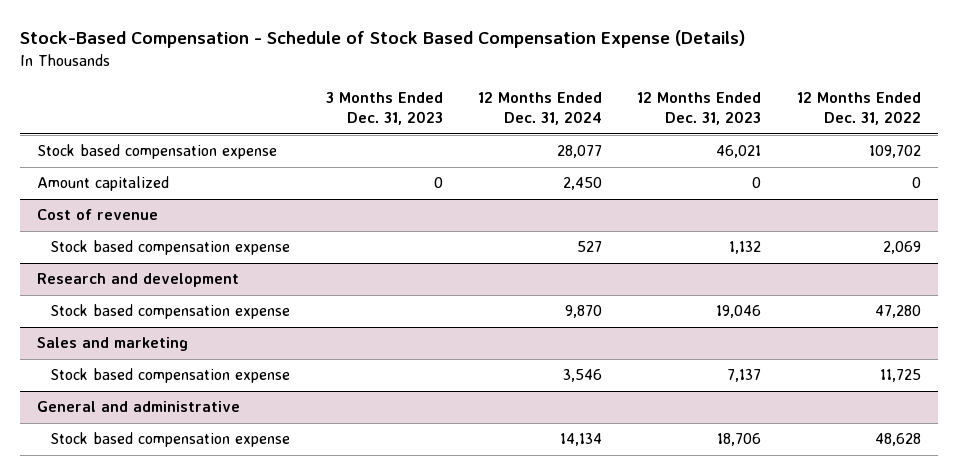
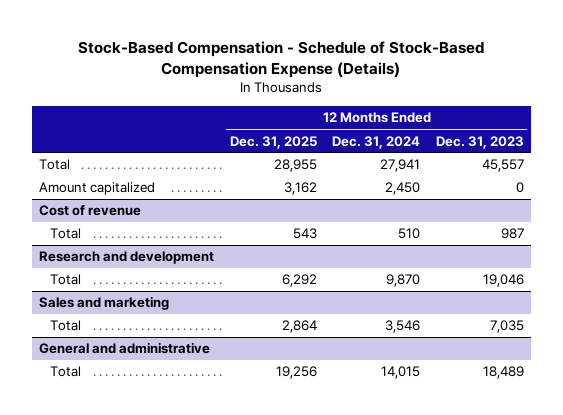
[19,30,745,49] Stock-Based Compensation - Schedule of Stock Based Compensation Expense (Details) -> [78,40,485,78] Stock-Based Compensation - Schedule of Stock-Based Compensation Expense (Details)
[325,92,443,126] 3 Months Ended Dec. 31, 2023 -> none
[796,92,921,126] 12 Months Ended Dec. 31, 2022 -> none
none -> [229,135,317,149] Dec. 31, 2025
[37,144,278,160] Stock based compensation expense -> none
none -> [39,159,71,171] Total
[50,240,291,256] Stock based compensation expense -> none
none -> [50,228,82,240] Total
[50,304,291,320] Stock based compensation expense -> [50,274,82,286] Total
[50,368,291,384] Stock based compensation expense -> none
none -> [50,320,82,332] Total
[50,432,291,448] Stock based compensation expense -> none
none -> [50,366,82,378] Total

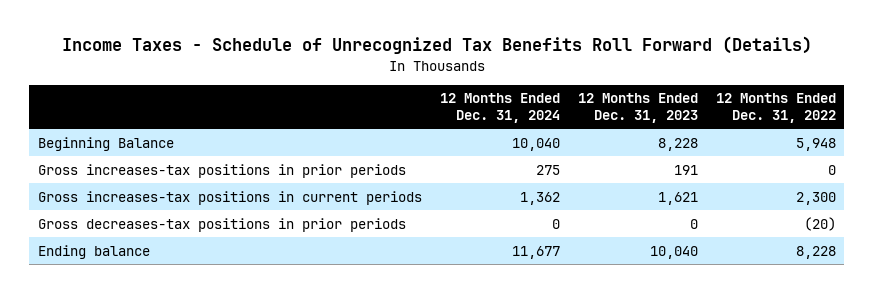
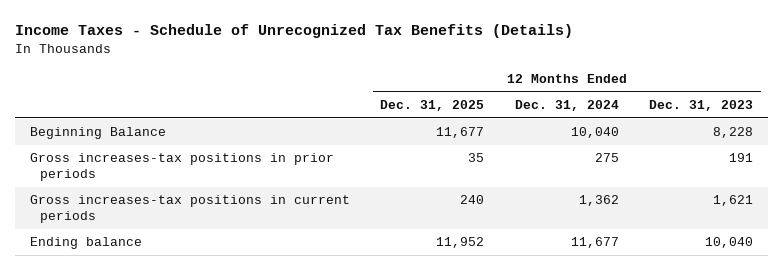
[61,36,812,55] Income Taxes - Schedule of Unrecognized Tax Benefits Roll Forward (Details) -> [14,24,573,39] Income Taxes - Schedule of Unrecognized Tax Benefits (Details)
[715,93,836,123] 12 Months Ended Dec. 31, 2022 -> none
none -> [380,100,485,112] Dec. 31, 2025
[38,217,407,232] Gross decreases-tax positions in prior periods -> none

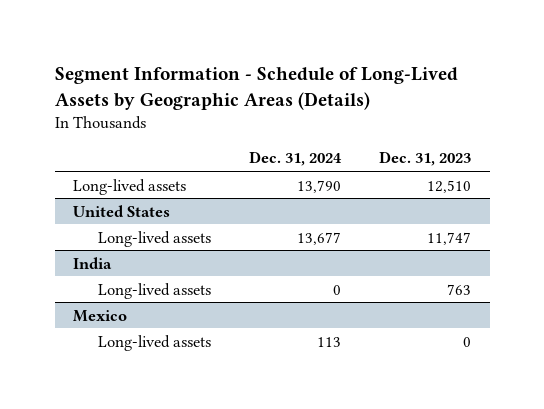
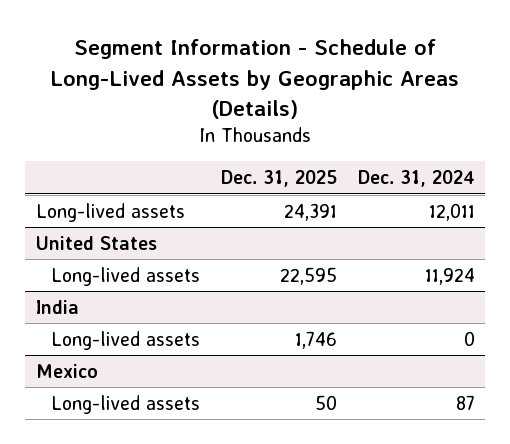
[378,151,471,167] Dec. 31, 2023 -> none
none -> [220,170,337,188] Dec. 31, 2025
[296,179,341,193] 13,790 -> [428,202,475,221] 12,011
[296,231,341,245] 13,677 -> [424,267,475,285] 11,924
[316,336,341,347] 113 -> [455,394,475,410] 87

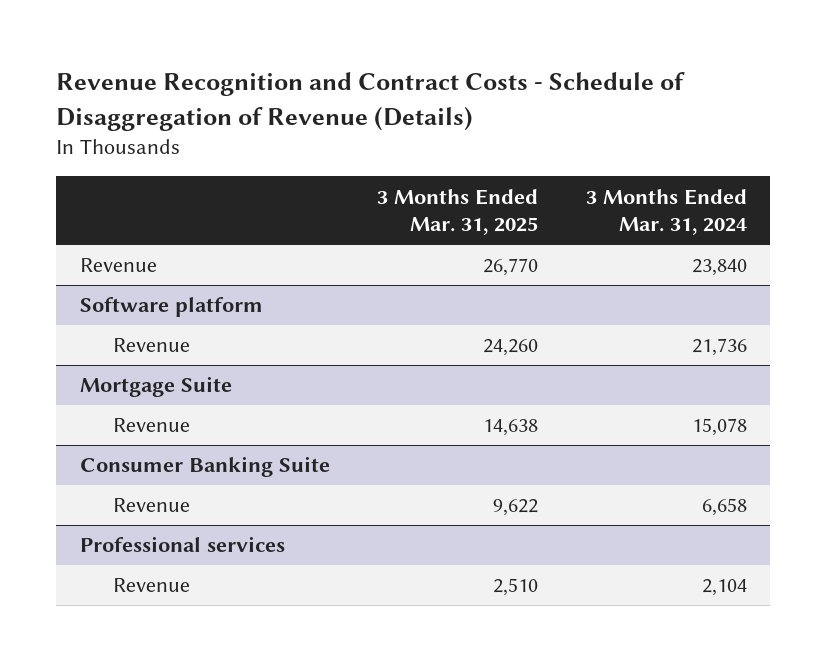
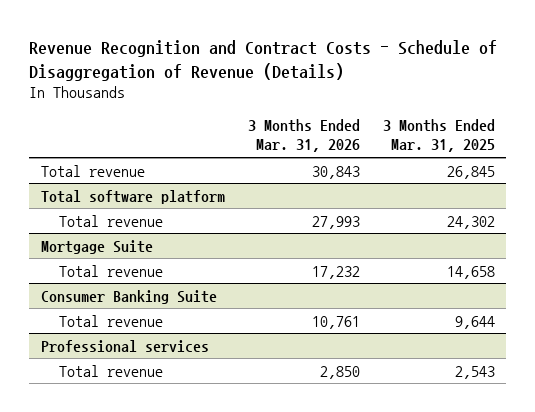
[585,188,747,236] 3 Months Ended Mar. 31, 2024 -> none
none -> [247,118,360,153] 3 Months Ended Mar. 31, 2026
[79,258,157,273] Revenue -> [40,164,145,177] Total revenue
[483,258,539,277] 26,770 -> [446,165,495,179] 26,845
[79,297,263,318] Software platform -> [40,189,225,204] Total software platform
[113,338,191,353] Revenue -> [59,214,164,227] Total revenue
[483,339,539,357] 24,260 -> [446,215,495,229] 24,302
[113,418,191,433] Revenue -> [59,264,164,277] Total revenue
[483,419,539,437] 14,638 -> [446,265,495,279] 14,658
[113,498,191,513] Revenue -> [59,314,164,327] Total revenue
[493,499,539,517] 9,622 -> [454,315,495,329] 9,644
[113,578,191,593] Revenue -> [59,364,164,377] Total revenue
[493,578,539,597] 2,510 -> [454,365,495,379] 2,543

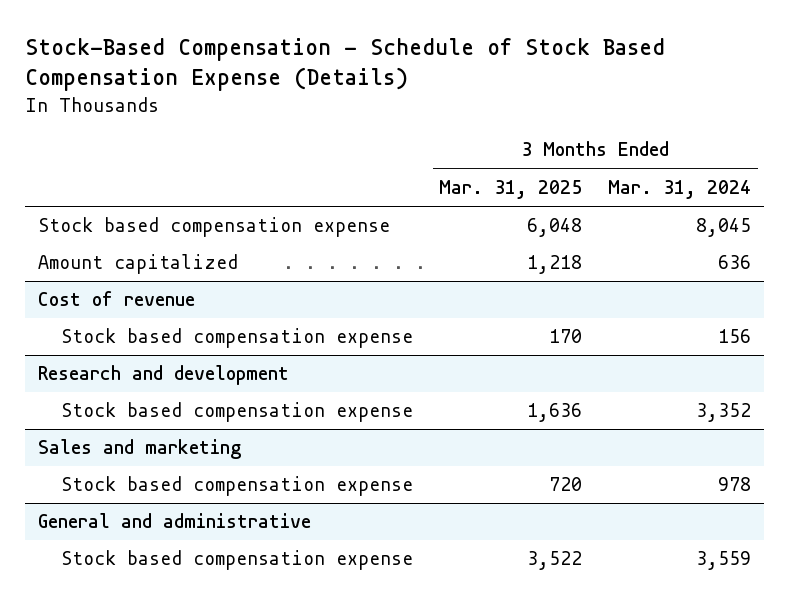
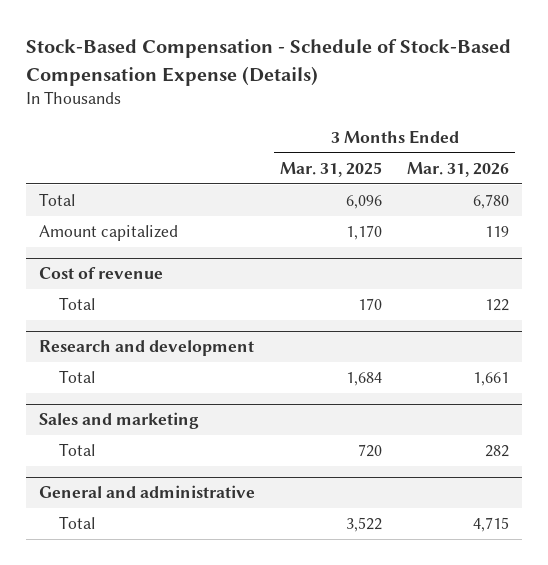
[24,38,665,92] Stock-Based Compensation - Schedule of Stock Based Compensation Expense (Details) -> [26,39,512,86] Stock-Based Compensation - Schedule of Stock-Based Compensation Expense (Details)
[608,179,752,199] Mar. 31, 2024 -> none
none -> [407,162,510,178] Mar. 31, 2026
[37,217,390,238] Stock based compensation expense -> none
none -> [38,193,75,207] Total
[527,255,583,275] 1,218 -> [345,225,382,241] 1,170
[61,328,414,349] Stock based compensation expense -> [59,297,96,311] Total
[61,402,414,423] Stock based compensation expense -> none
none -> [59,370,96,384] Total
[61,476,414,497] Stock based compensation expense -> [59,443,96,457] Total
[61,550,414,571] Stock based compensation expense -> [59,516,96,530] Total

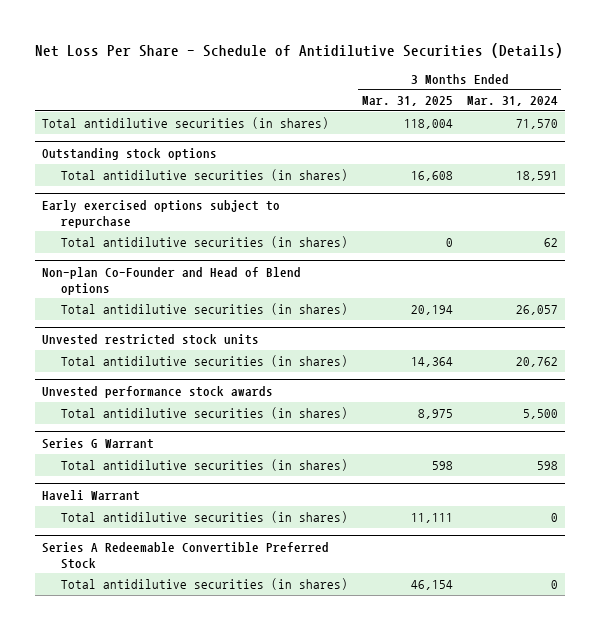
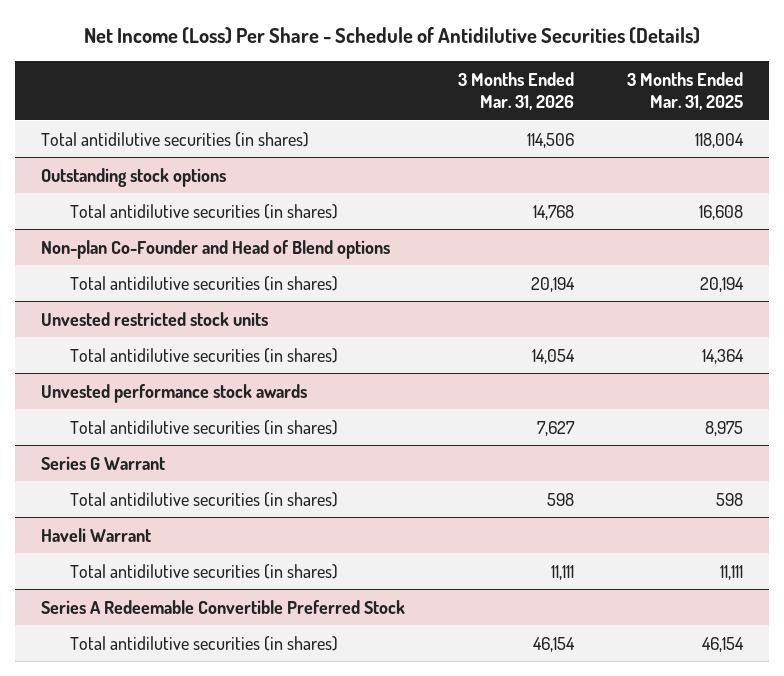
[34,42,563,58] Net Loss Per Share - Schedule of Antidilutive Securities (Details) -> [84,27,701,45] Net Income (Loss) Per Share - Schedule of Antidilutive Securities (Details)
[466,96,558,107] Mar. 31, 2024 -> none
none -> [458,71,575,111] 3 Months Ended Mar. 31, 2026
[41,199,280,228] Early exercised options subject to repurchase -> none
[60,235,348,248] Total antidilutive securities (in shares) -> none

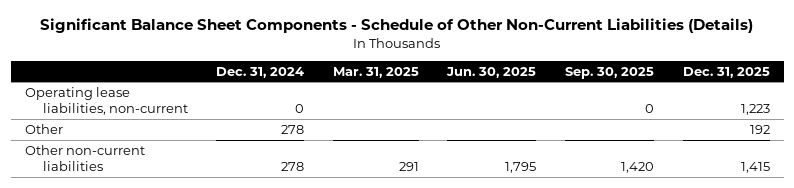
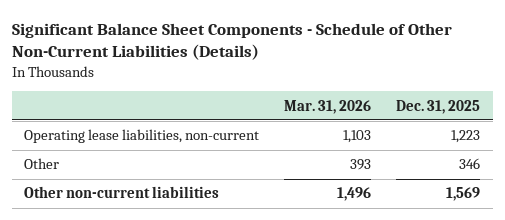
[216,66,305,78] Dec. 31, 2024 -> none
[332,66,419,78] Mar. 31, 2025 -> none
[446,66,537,78] Jun. 30, 2025 -> none
[564,66,654,79] Sep. 30, 2025 -> none
none -> [284,99,372,114] Mar. 31, 2026
[749,124,770,134] 192 -> [459,158,481,170] 346
[740,162,770,174] 1,415 -> [446,187,481,202] 1,569

